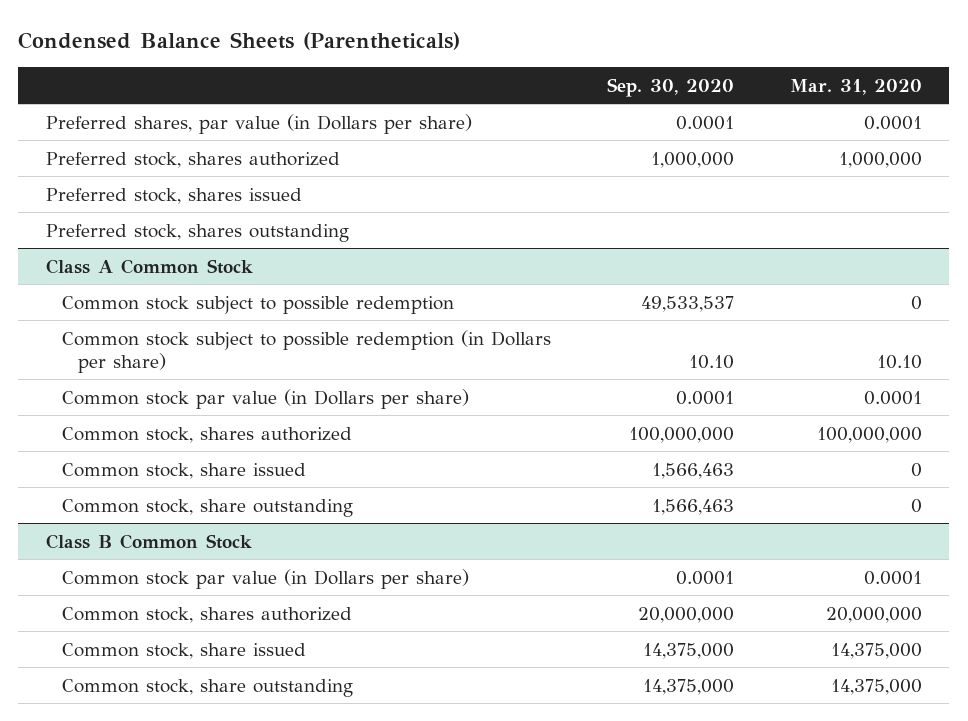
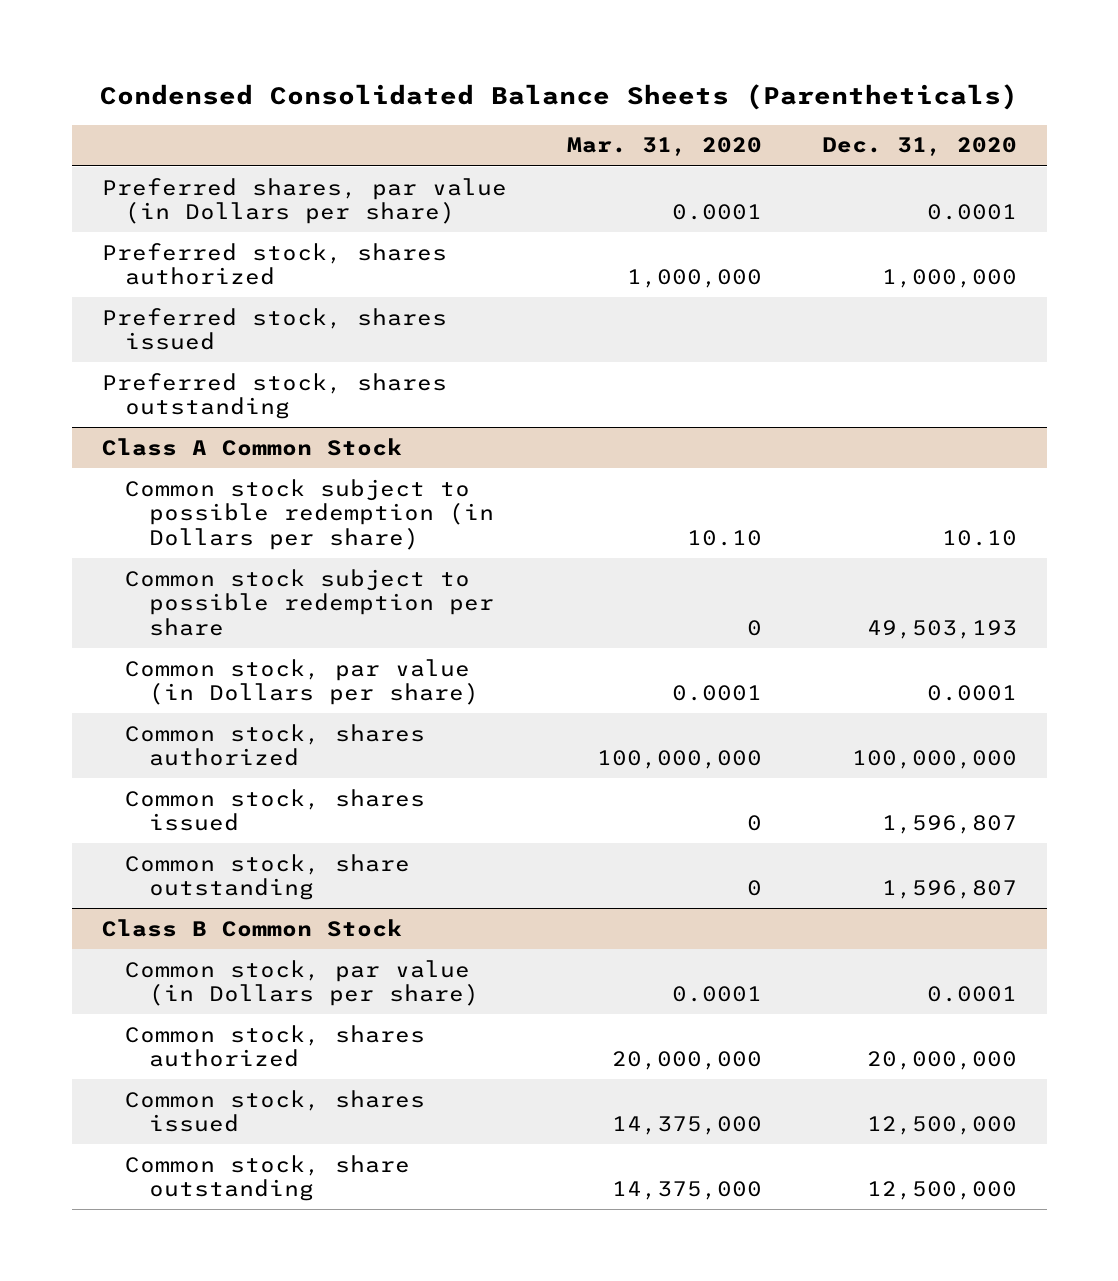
[18,31,461,50] Condensed Balance Sheets (Parentheticals) -> [100,83,1019,110] Condensed Consolidated Balance Sheets (Parentheticals)
[606,77,734,97] Sep. 30, 2020 -> none
none -> [821,137,1017,157] Dec. 31, 2020
[62,295,455,314] Common stock subject to possible redemption -> none
none -> [125,568,495,636] Common stock subject to possible redemption per share
[62,388,470,409] Common stock par value (in Dollars per share) -> [125,658,480,706] Common stock, par value (in Dollars per share)
[62,462,307,479] Common stock, share issued -> [125,788,426,832] Common stock, shares issued
[62,568,470,589] Common stock par value (in Dollars per share) -> [125,959,480,1007] Common stock, par value (in Dollars per share)
[62,642,307,659] Common stock, share issued -> [125,1089,426,1133] Common stock, shares issued

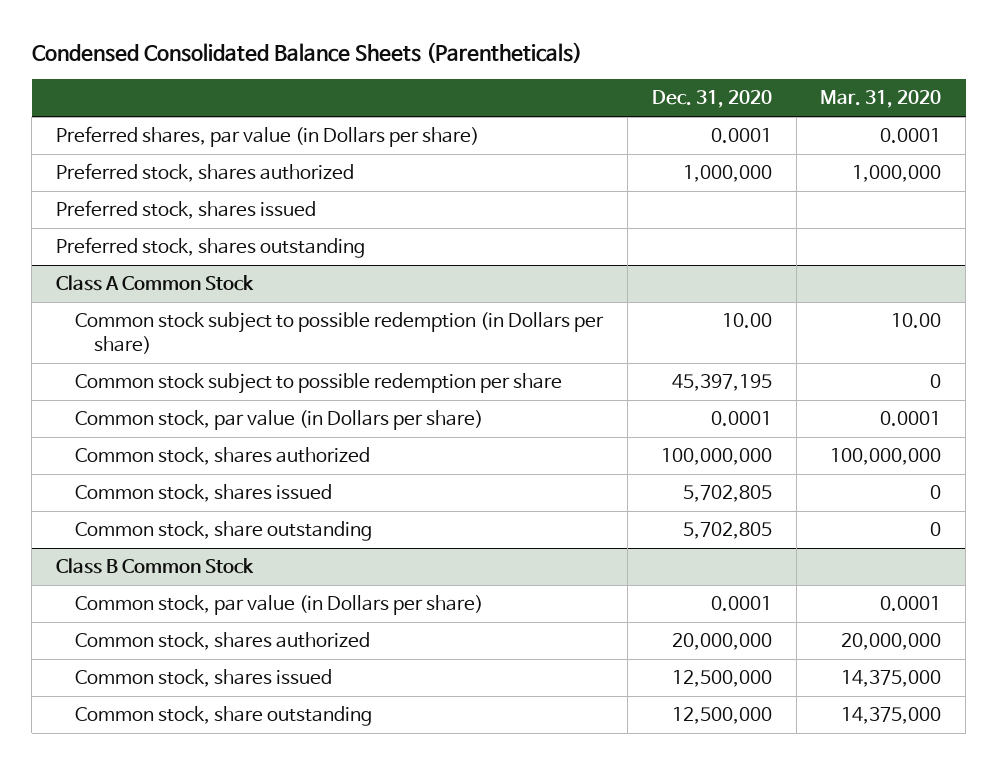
[686,529,762,546] 10.10 -> [891,313,942,329] 10.00
[941,529,1017,546] 10.10 -> [721,313,772,329] 10.00
[866,619,1017,639] 49,503,193 -> [671,374,772,392] 45,397,195
[881,815,1017,835] 1,596,807 -> [682,485,772,503] 5,702,805
[881,880,1017,900] 1,596,807 -> [682,522,772,540] 5,702,805

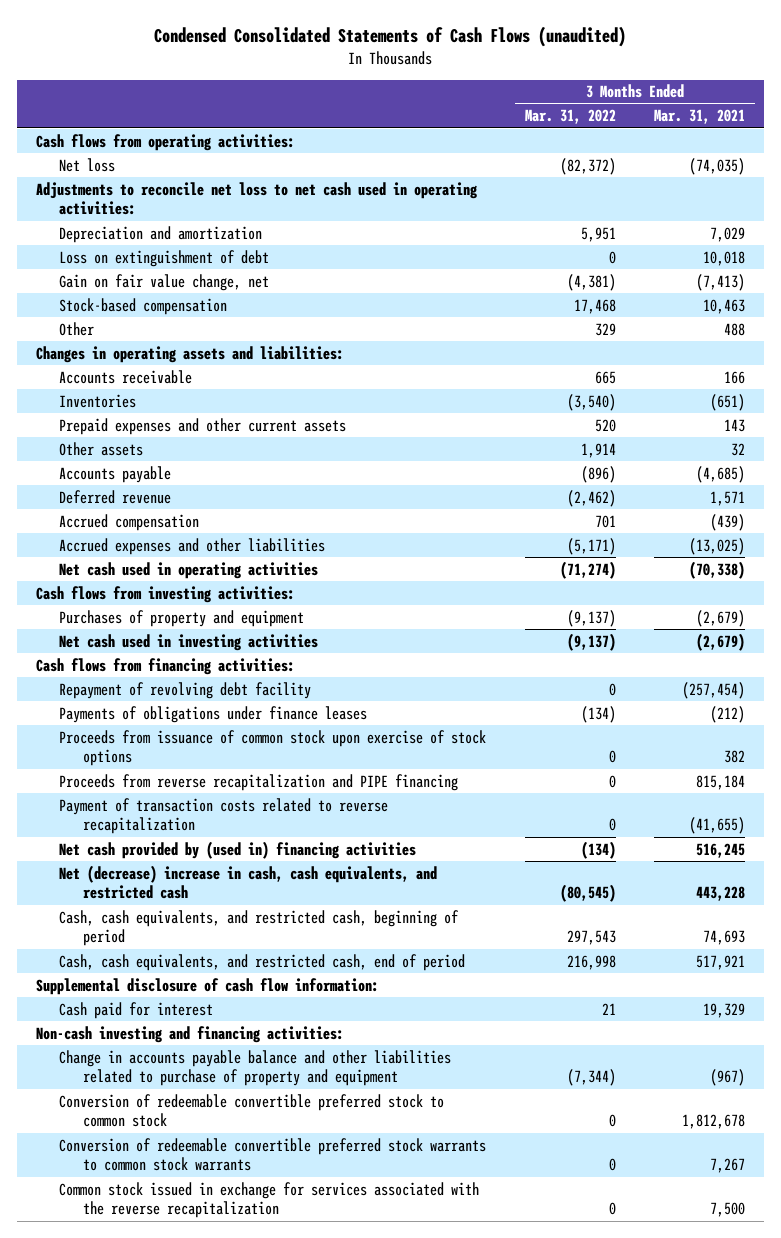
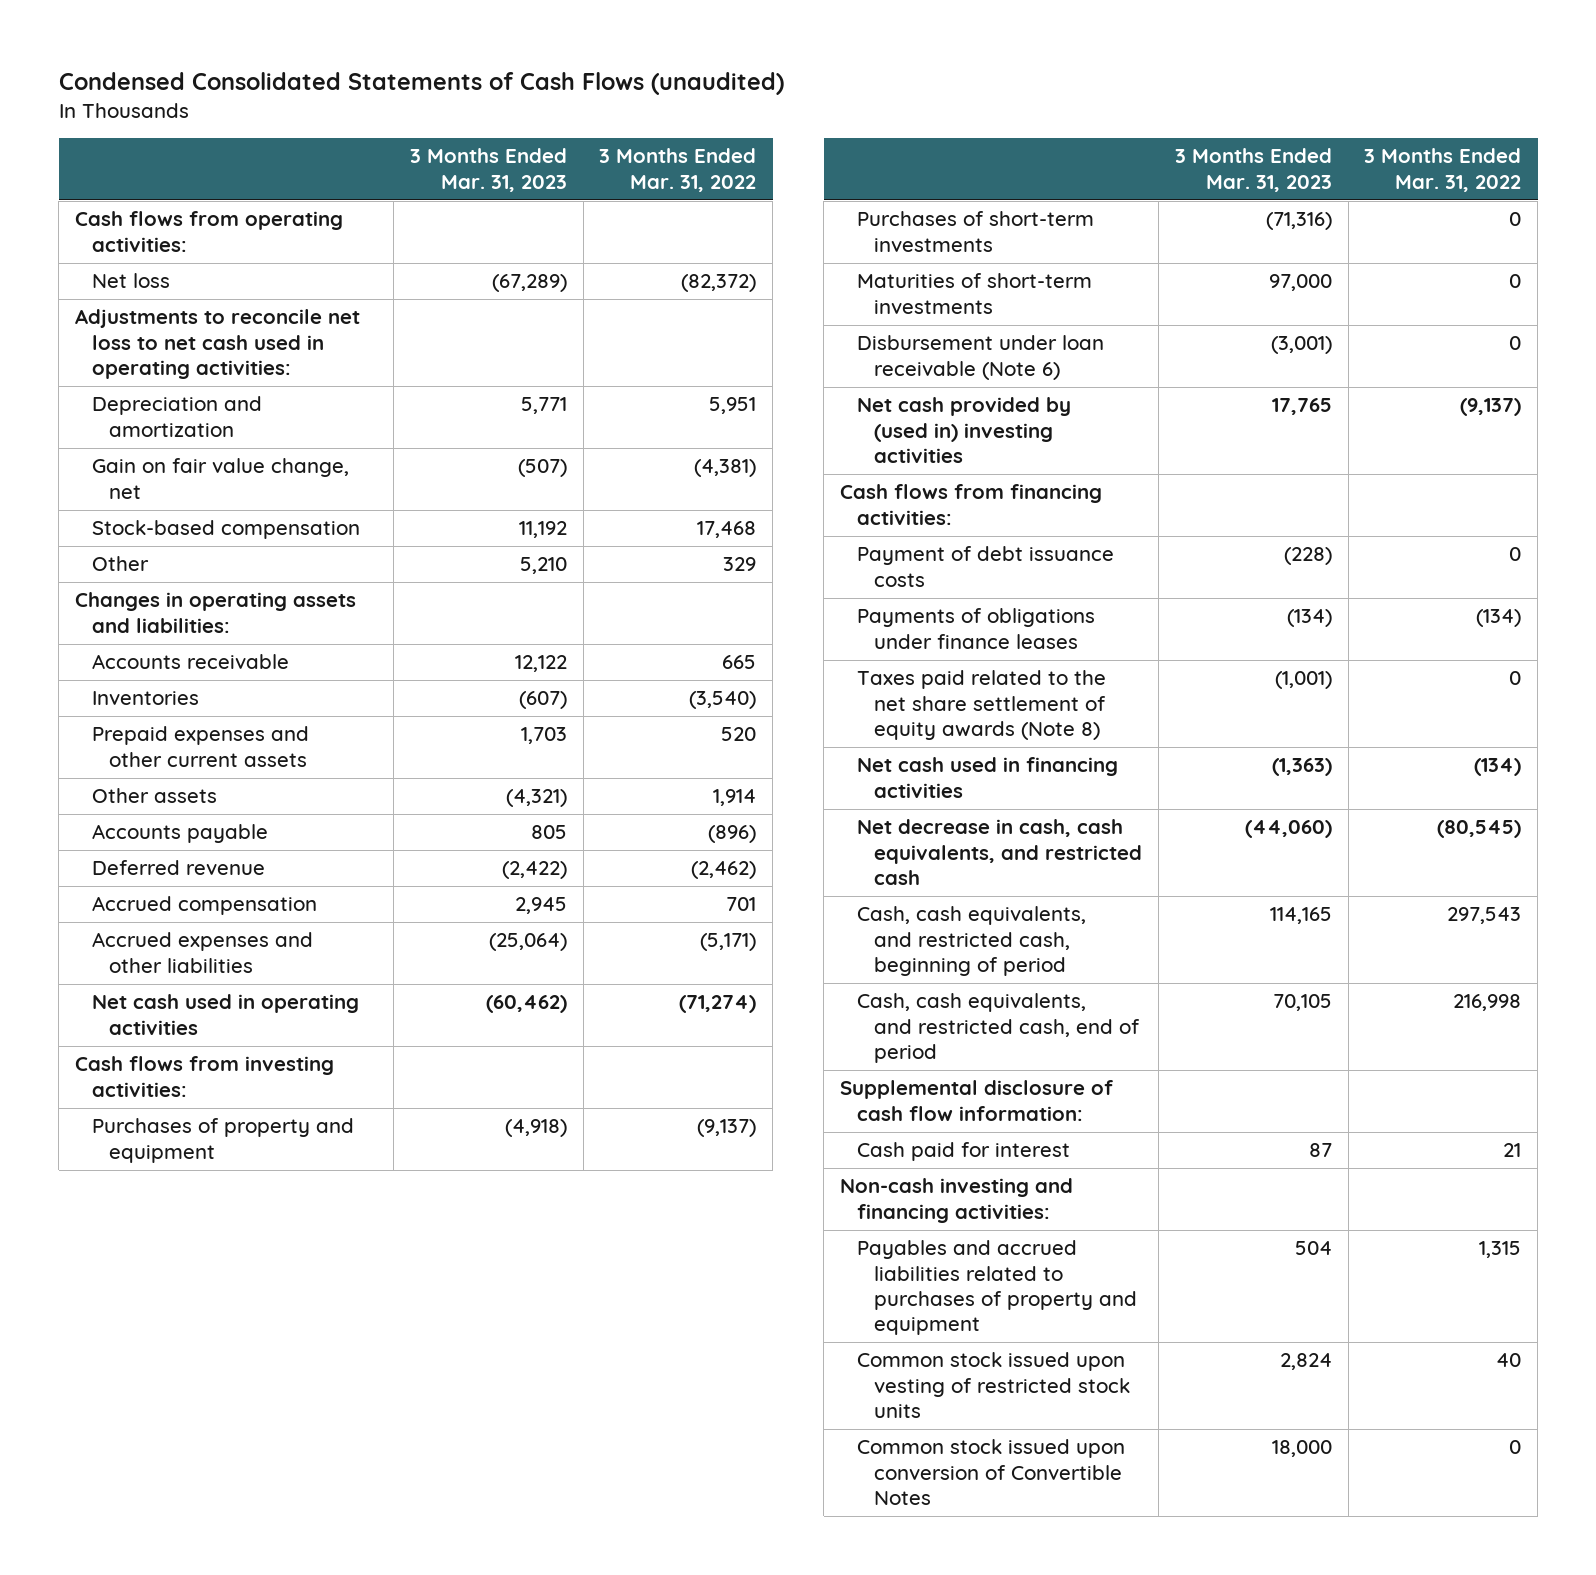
[653,109,745,125] Mar. 31, 2021 -> none
none -> [409,148,567,192] 3 Months Ended Mar. 31, 2023
[59,249,270,267] Loss on extinguishment of debt -> none
none -> [857,211,1095,252] Purchases of short-term investments
none -> [857,273,1093,314] Maturities of short-term investments
none -> [857,335,1105,380] Disbursement under loan receivable (Note 6)
[59,633,319,651] Net cash used in investing activities -> [857,397,1072,464] Net cash provided by (used in) investing activities
[59,681,312,699] Repayment of revolving debt facility -> none
none -> [857,546,1115,587] Payment of debt issuance costs
[59,729,487,767] Proceeds from issuance of common stock upon exercise of stock options -> none
[59,773,459,791] Proceeds from reverse recapitalization and PIPE financing -> none
[59,797,389,835] Payment of transaction costs related to reverse recapitalization -> none
none -> [857,670,1107,741] Taxes paid related to the net share settlement of equity awards (Note 8)
[59,840,417,859] Net cash provided by (used in) financing activities -> [857,757,1119,798] Net cash used in financing activities
[59,864,438,900] Net (decrease) increase in cash, cash equivalents, and restricted cash -> [857,819,1143,886] Net decrease in cash, cash equivalents, and restricted cash
[59,1049,452,1087] Change in accounts payable balance and other liabilities related to purchase of property and equipment -> none
[59,1093,445,1128] Conversion of redeemable convertible preferred stock to common stock -> none
[59,1137,487,1172] Conversion of redeemable convertible preferred stock warrants to common stock warrants -> none
[59,1181,480,1219] Common stock issued in exchange for services associated with the reverse recapitalization -> none
none -> [857,1240,1138,1336] Payables and accrued liabilities related to purchases of property and equipment
none -> [857,1352,1131,1419] Common stock issued upon vesting of restricted stock units
none -> [857,1439,1126,1506] Common stock issued upon conversion of Convertible Notes

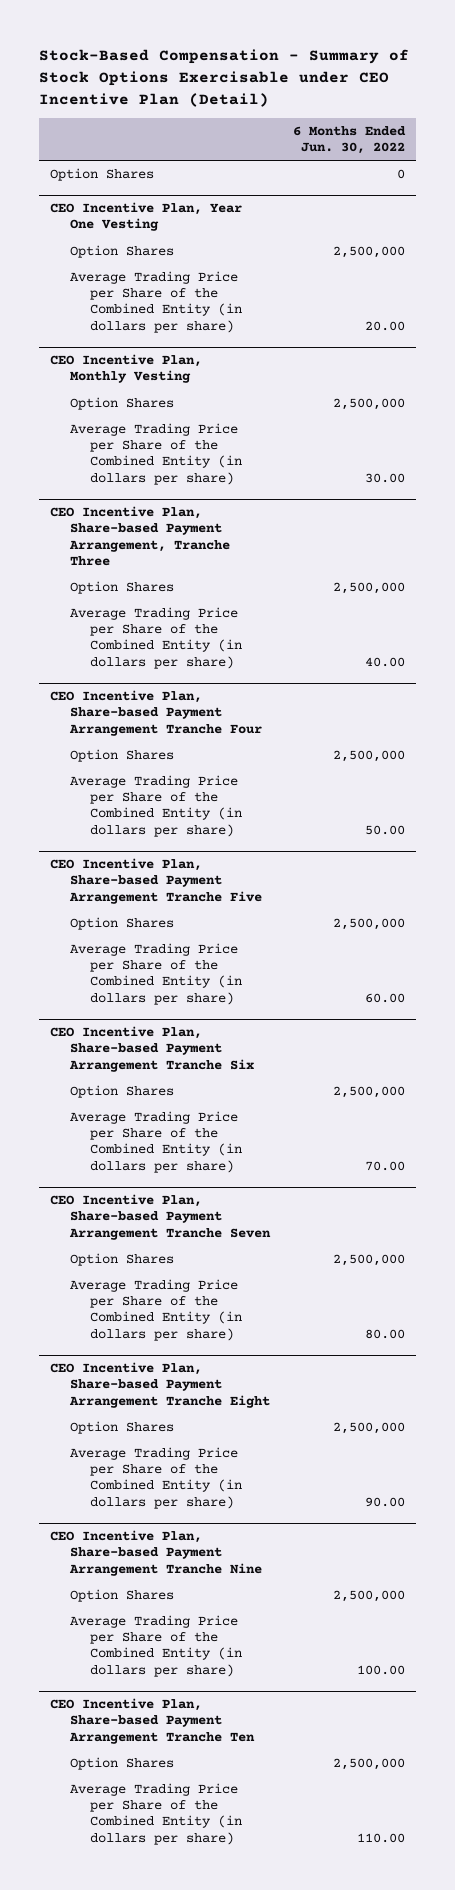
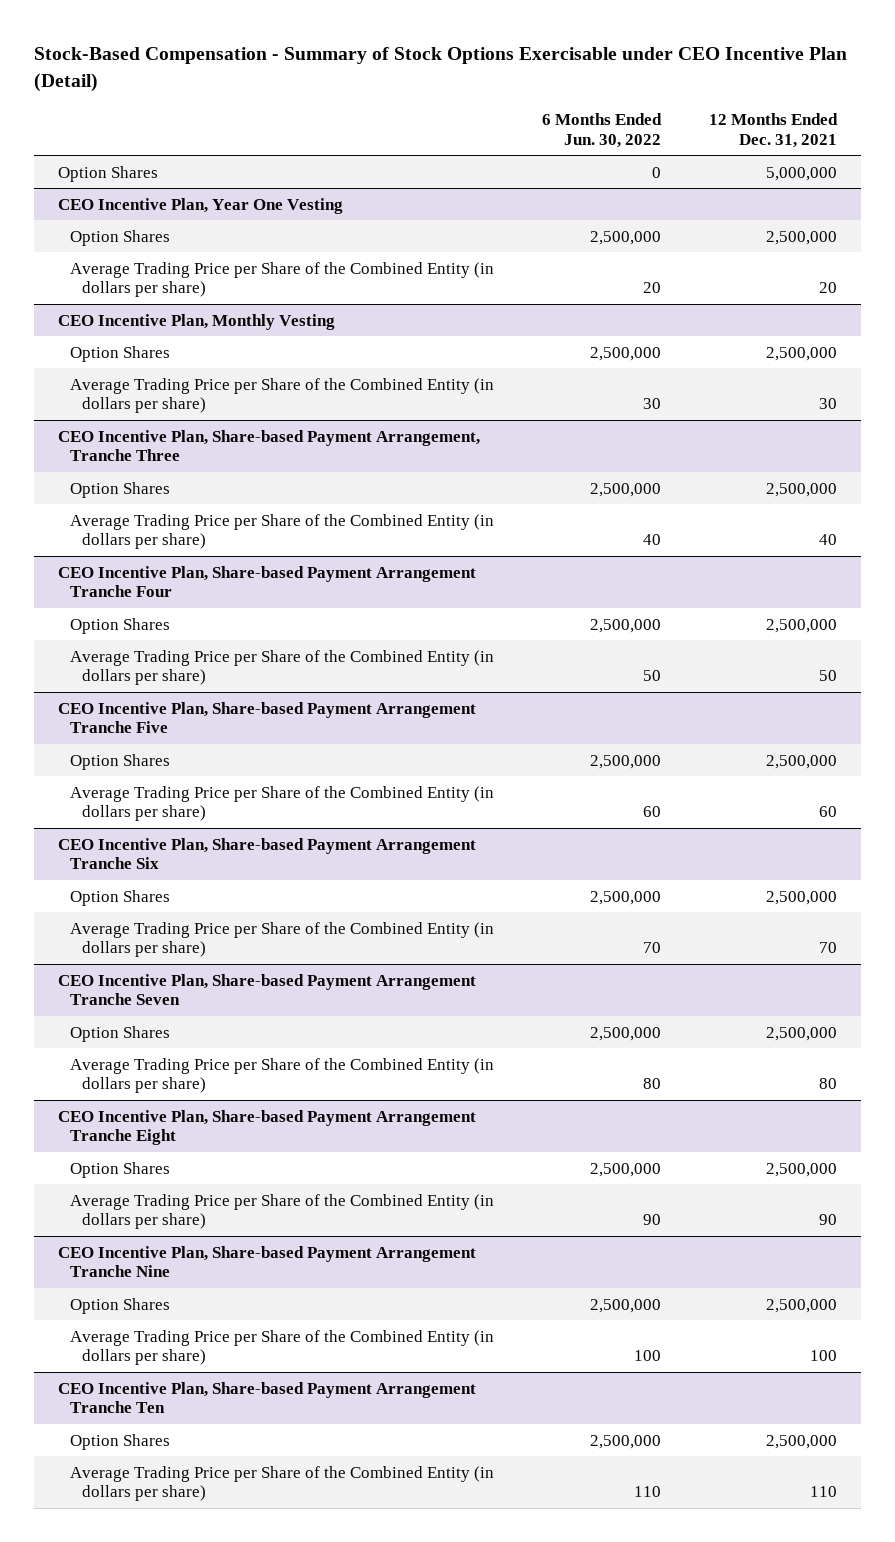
none -> [709,113,839,148] 12 Months Ended Dec. 31, 2021
[364,320,405,331] 20.00 -> [643,282,662,294] 20
[364,472,405,483] 30.00 -> [643,398,662,410] 30
[364,656,405,667] 40.00 -> [643,534,662,546] 40
[364,824,405,835] 50.00 -> [643,670,662,682] 50
[364,992,405,1003] 60.00 -> [643,806,662,818] 60
[364,1160,405,1171] 70.00 -> [643,942,662,954] 70
[364,1328,405,1339] 80.00 -> [643,1078,662,1090] 80
[364,1496,405,1507] 90.00 -> [643,1214,662,1226] 90
[356,1664,405,1675] 100.00 -> [634,1350,662,1362] 100
[356,1832,405,1843] 110.00 -> [634,1486,662,1498] 110

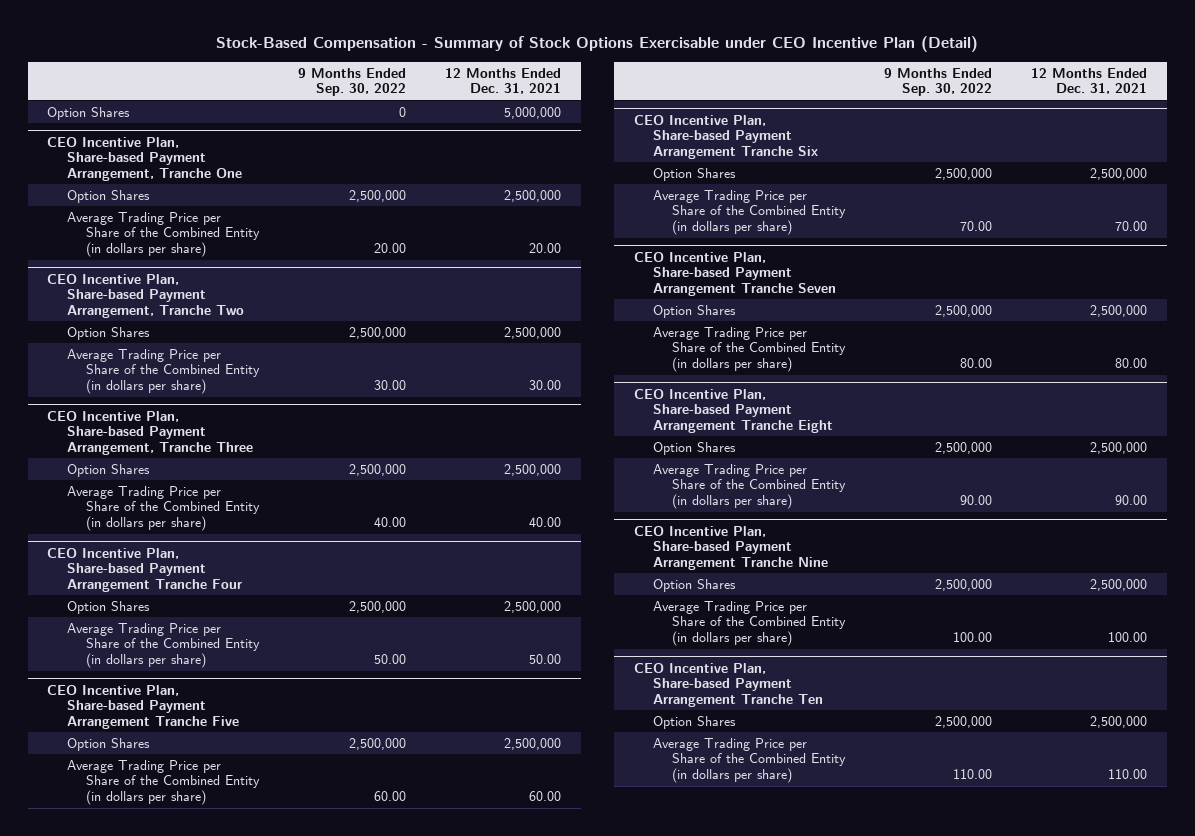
[542,113,663,148] 6 Months Ended Jun. 30, 2022 -> none
none -> [298,67,407,97] 9 Months Ended Sep. 30, 2022
[57,197,343,214] CEO Incentive Plan, Year One Vesting -> none
none -> [47,136,242,181] CEO Incentive Plan, Share-based Payment Arrangement, Tranche One
[57,313,335,330] CEO Incentive Plan, Monthly Vesting -> none
[819,282,838,294] 20 -> [529,243,562,254] 20.00
none -> [47,273,244,318] CEO Incentive Plan, Share-based Payment Arrangement, Tranche Two
[819,398,838,410] 30 -> [529,380,562,391] 30.00
[819,534,838,546] 40 -> [529,517,562,528] 40.00
[819,670,838,682] 50 -> [529,654,562,665] 50.00
[819,806,838,818] 60 -> [529,791,562,802] 60.00
[819,942,838,954] 70 -> [1115,221,1148,232] 70.00
[819,1078,838,1090] 80 -> [1115,358,1148,369] 80.00
[819,1214,838,1226] 90 -> [1115,495,1148,506] 90.00
[810,1350,838,1362] 100 -> [1108,632,1148,643] 100.00
[810,1486,838,1498] 110 -> [1108,769,1148,780] 110.00

